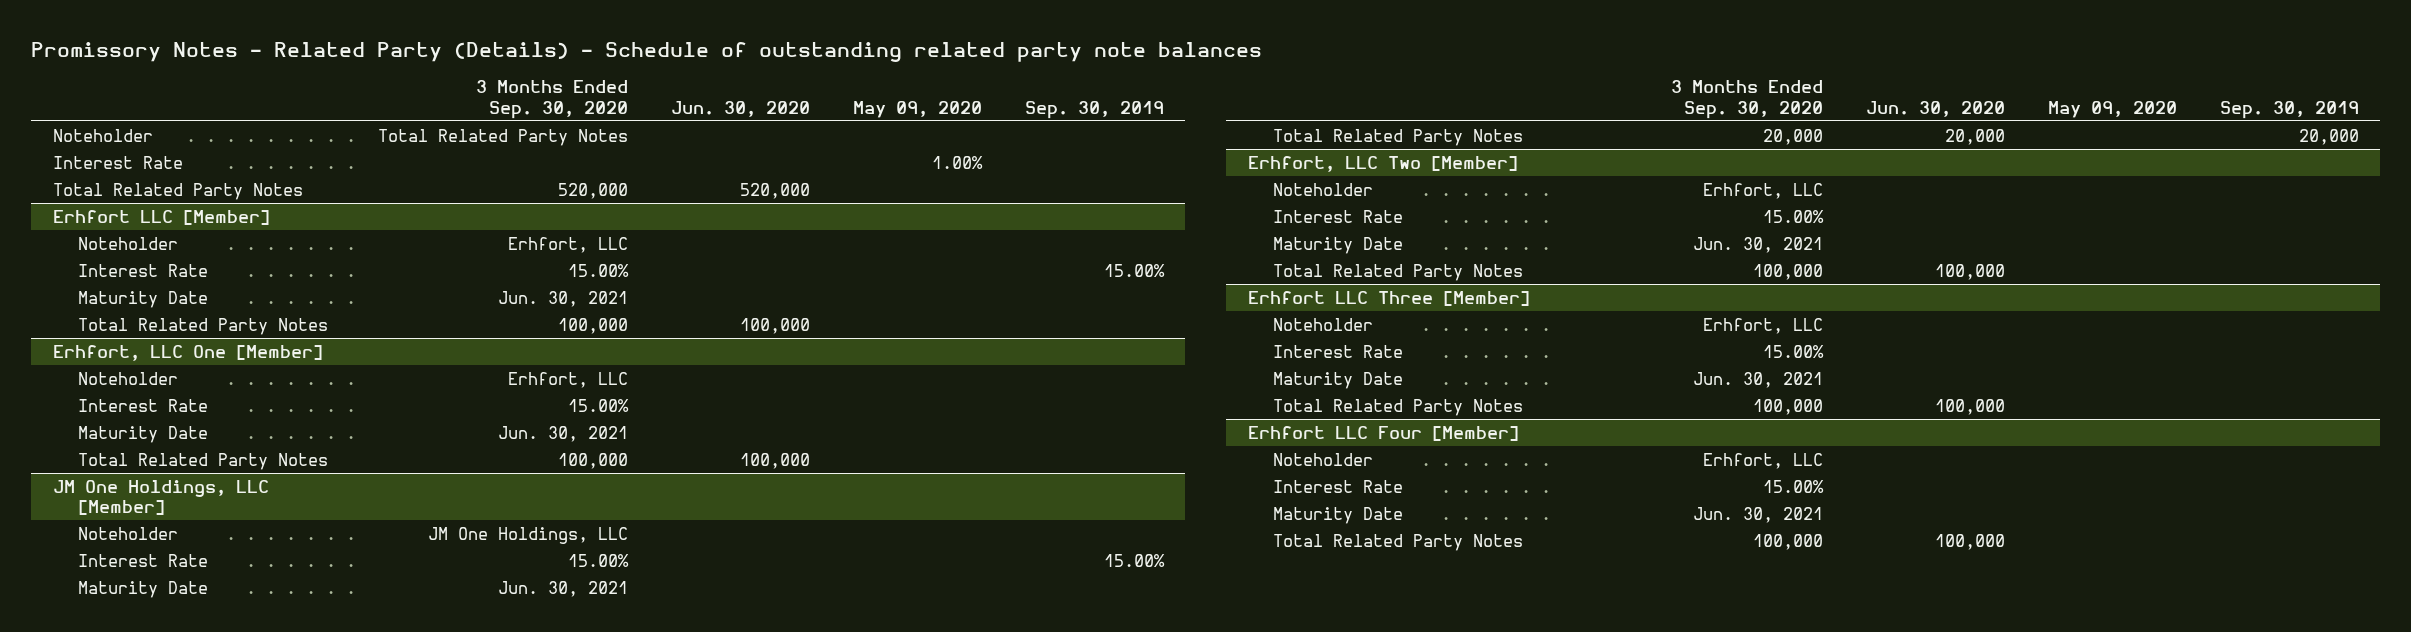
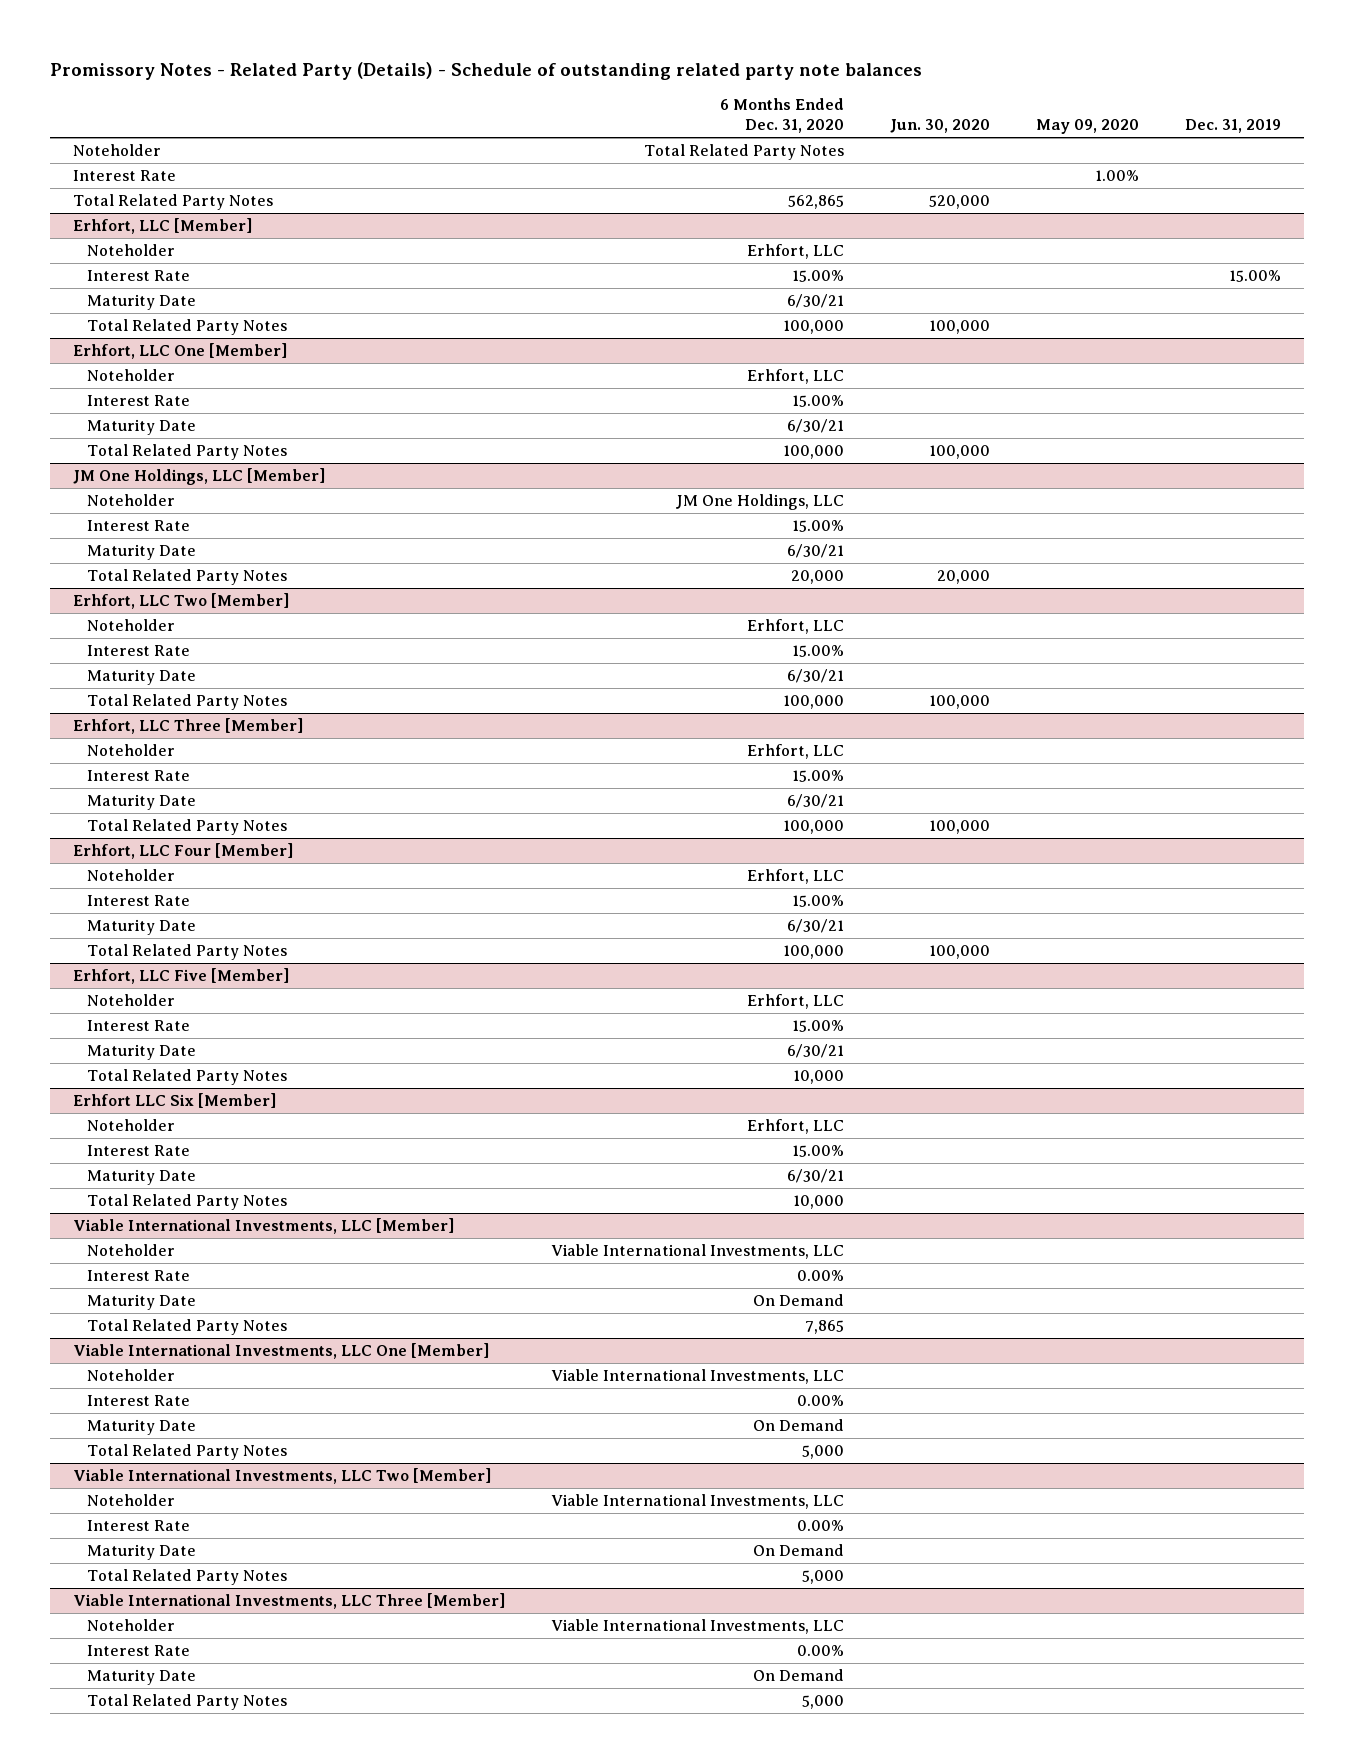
[475,79,628,119] 3 Months Ended Sep. 30, 2020 -> none
[1024,100,1164,119] Sep. 30, 2019 -> none
none -> [720,97,845,134] 6 Months Ended Dec. 31, 2020
none -> [1184,119,1281,134] Dec. 31, 2019
[52,209,270,225] Erhfort LLC [Member] -> [73,218,253,235] Erhfort, LLC [Member]
[1247,290,1530,306] Erhfort LLC Three [Member] -> [73,718,304,735] Erhfort, LLC Three [Member]
[1247,425,1519,441] Erhfort LLC Four [Member] -> [73,843,294,860] Erhfort, LLC Four [Member]
none -> [73,968,290,985] Erhfort, LLC Five [Member]
none -> [86,994,175,1007] Noteholder
none -> [86,1020,190,1032] Interest Rate
none -> [86,1044,196,1061] Maturity Date
none -> [86,1069,287,1086] Total Related Party Notes
none -> [73,1093,277,1109] Erhfort LLC Six [Member]
none -> [86,1119,175,1132] Noteholder
none -> [86,1145,190,1157] Interest Rate
none -> [86,1169,196,1186] Maturity Date
none -> [86,1194,287,1211] Total Related Party Notes
none -> [73,1218,455,1235] Viable International Investments, LLC [Member]
none -> [86,1244,175,1257] Noteholder
none -> [86,1270,190,1282] Interest Rate
none -> [86,1294,196,1311] Maturity Date
none -> [86,1319,287,1336] Total Related Party Notes
none -> [73,1343,490,1360] Viable International Investments, LLC One [Member]
none -> [86,1369,175,1382] Noteholder
none -> [86,1395,190,1407] Interest Rate
none -> [86,1419,196,1436] Maturity Date
none -> [86,1444,287,1461] Total Related Party Notes
none -> [73,1468,492,1485] Viable International Investments, LLC Two [Member]
none -> [86,1494,175,1507] Noteholder
none -> [86,1520,190,1532] Interest Rate
none -> [86,1544,196,1561] Maturity Date
none -> [86,1569,287,1586] Total Related Party Notes
none -> [73,1593,506,1610] Viable International Investments, LLC Three [Member]
none -> [86,1619,175,1632] Noteholder
none -> [86,1645,190,1657] Interest Rate
none -> [86,1669,196,1686] Maturity Date
none -> [86,1694,287,1711] Total Related Party Notes

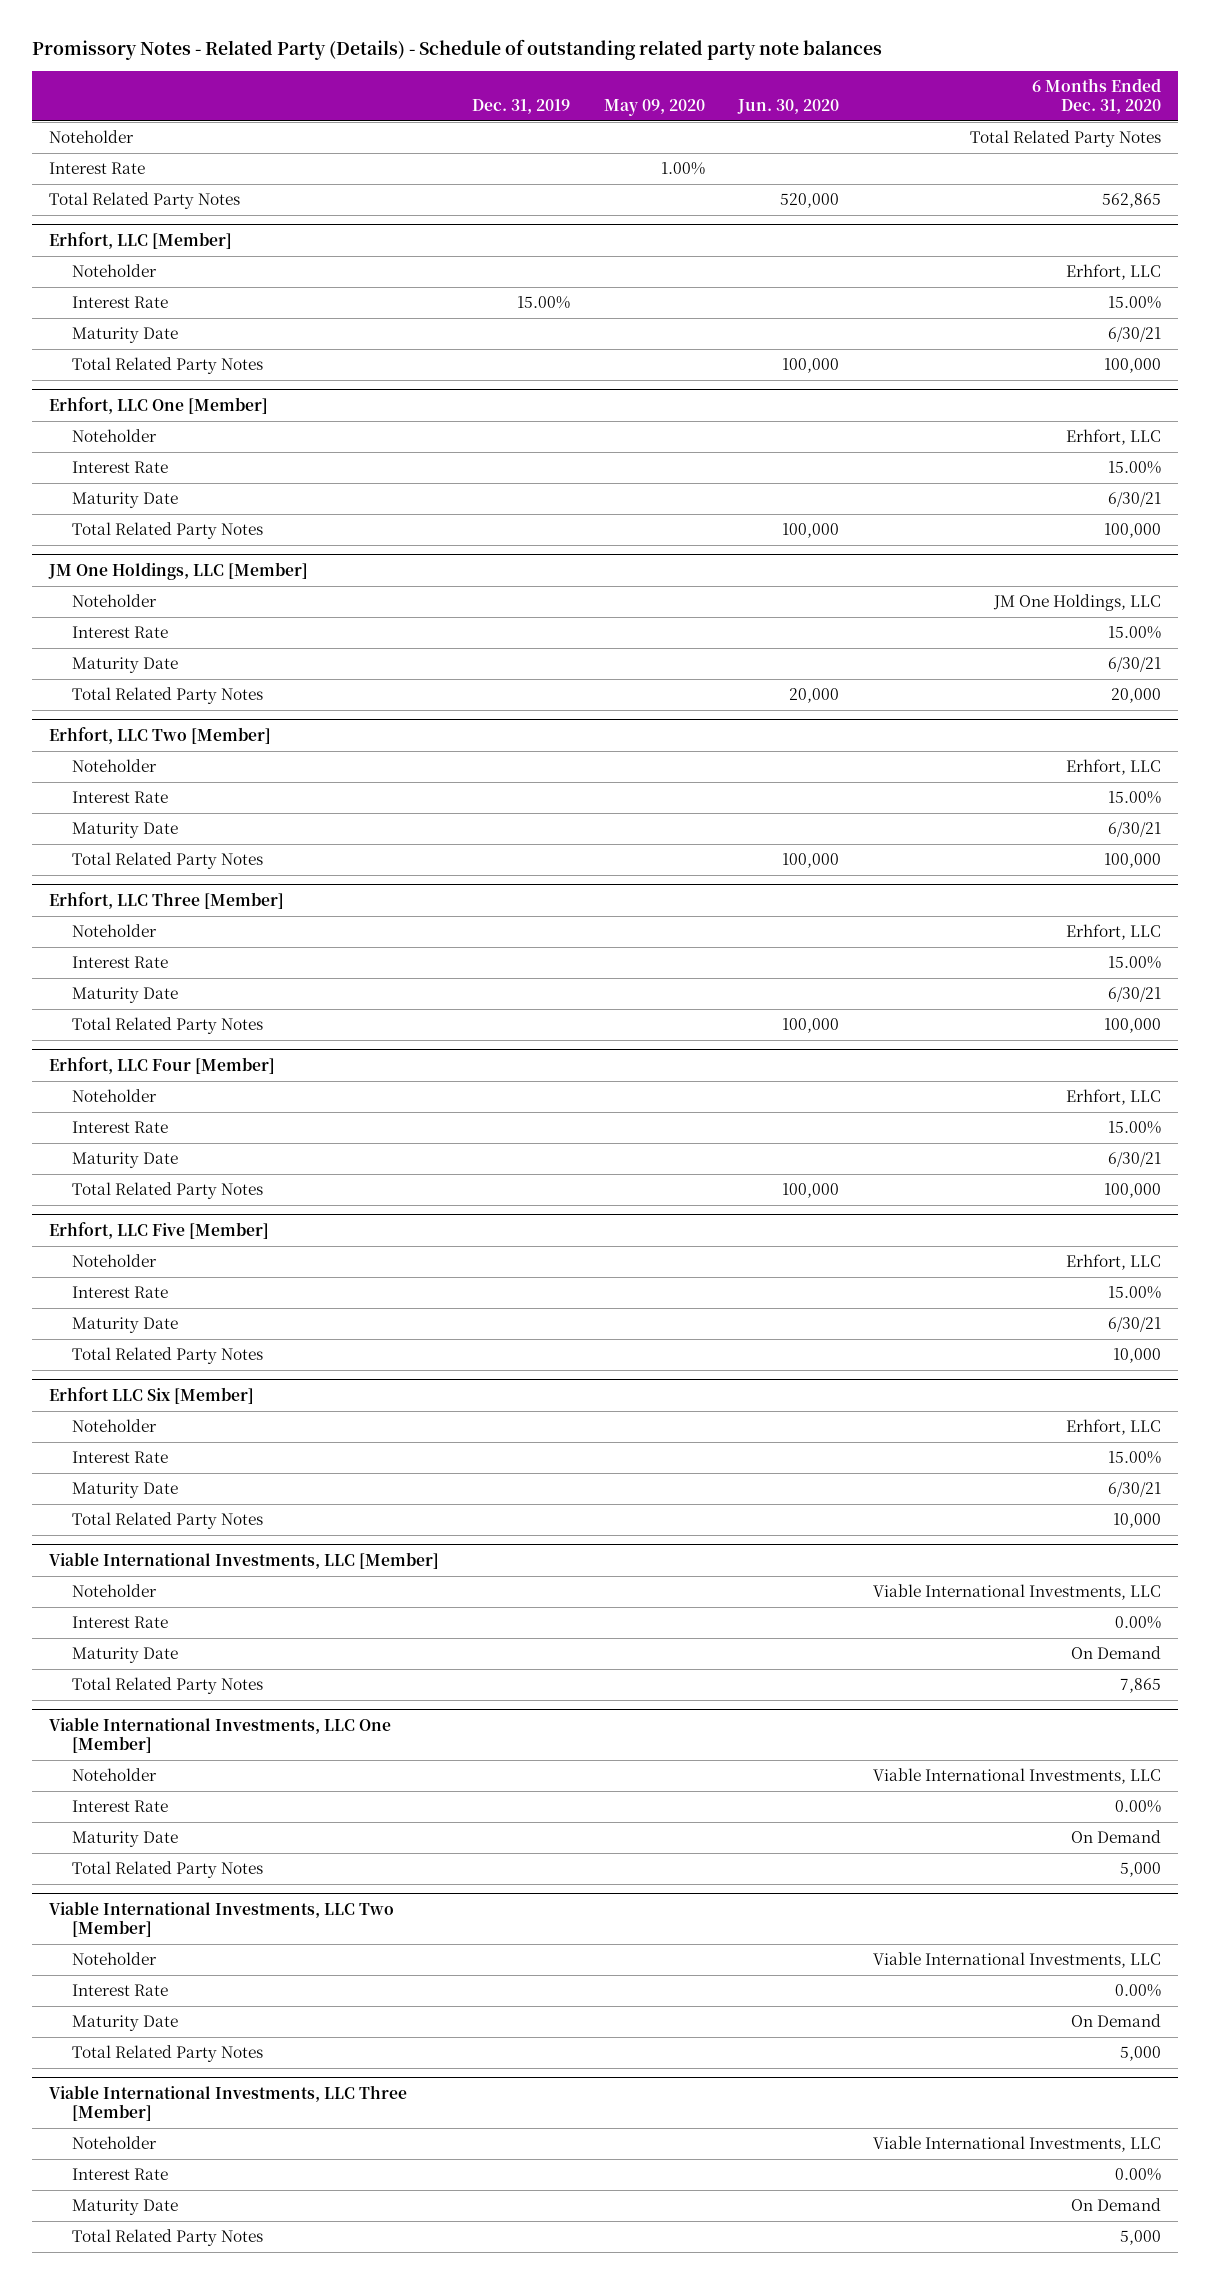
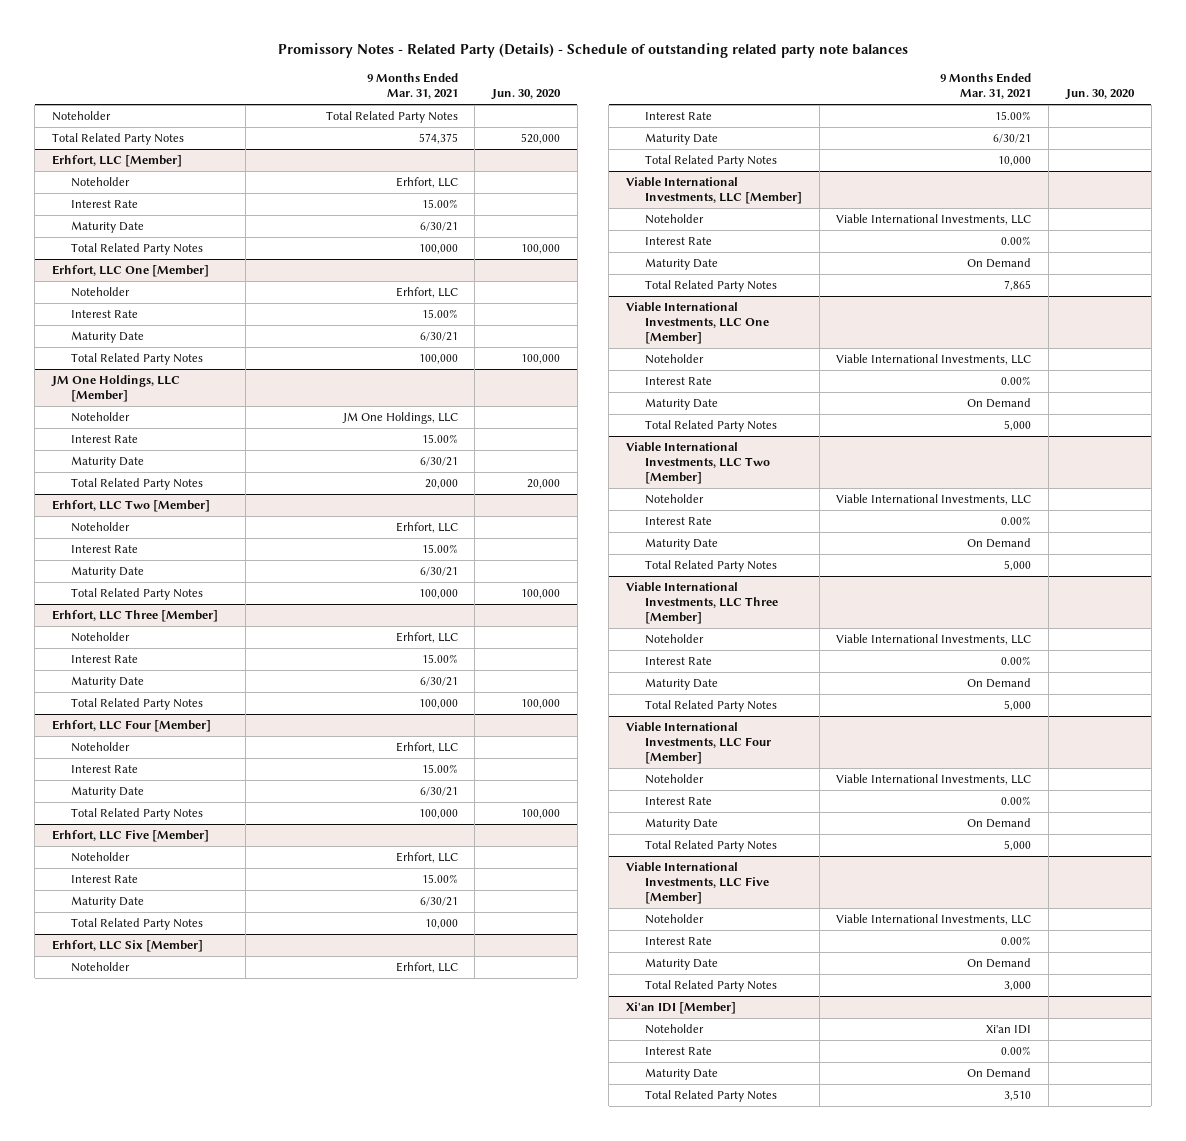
[472,98,571,114] Dec. 31, 2019 -> none
[603,98,705,116] May 09, 2020 -> none
[1031,77,1161,114] 6 Months Ended Dec. 31, 2020 -> none
none -> [366,73,458,99] 9 Months Ended Mar. 31, 2021
[48,162,145,175] Interest Rate -> none
[48,1386,254,1404] Erhfort LLC Six [Member] -> [52,940,204,953] Erhfort, LLC Six [Member]
none -> [625,722,771,764] Viable International Investments, LLC Four [Member]
none -> [644,774,704,785] Noteholder
none -> [644,797,712,806] Interest Rate
none -> [644,818,718,831] Maturity Date
none -> [644,840,777,853] Total Related Party Notes
none -> [625,862,769,904] Viable International Investments, LLC Five [Member]
none -> [644,914,704,925] Noteholder
none -> [644,937,712,946] Interest Rate
none -> [644,958,718,971] Maturity Date
none -> [644,980,777,993] Total Related Party Notes
none -> [625,1002,736,1015] Xi'an IDI [Member]
none -> [644,1024,704,1035] Noteholder
none -> [644,1047,712,1056] Interest Rate
none -> [644,1068,718,1081] Maturity Date
none -> [644,1090,777,1103] Total Related Party Notes

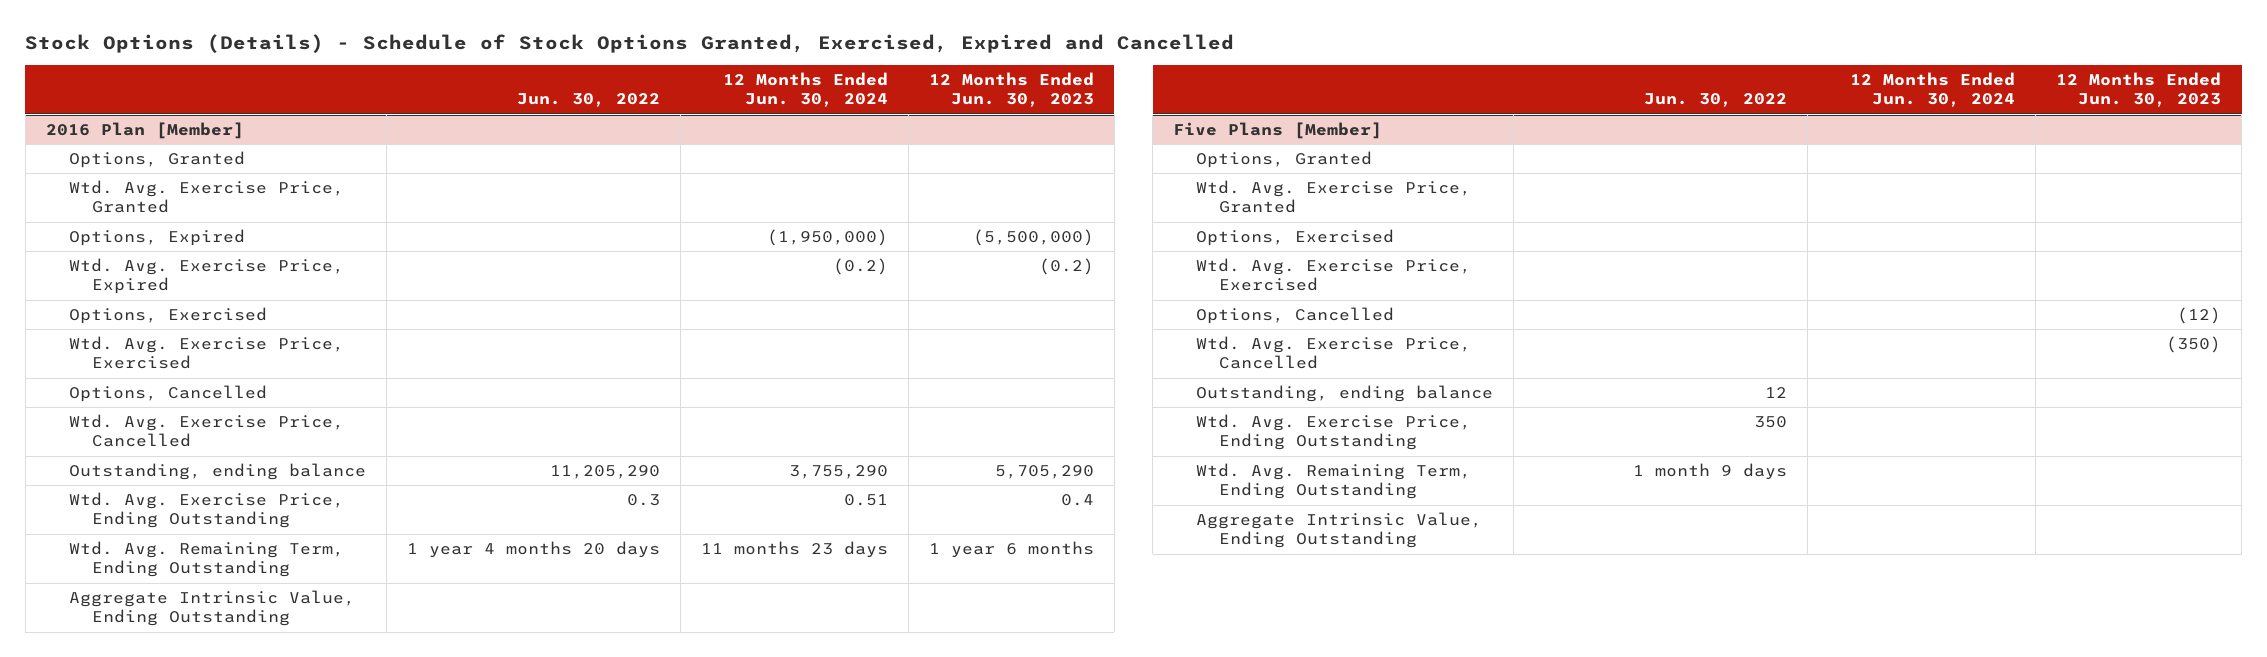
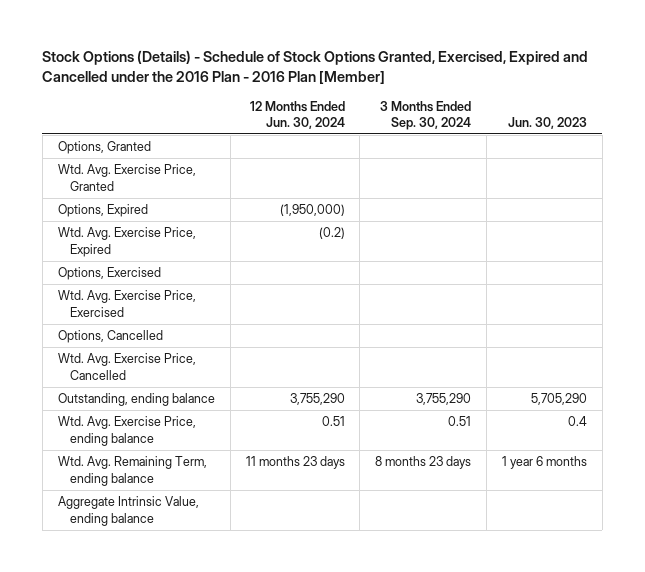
[25,34,1235,54] Stock Options (Details) - Schedule of Stock Options Granted, Exercised, Expired and Cancelled -> [42,50,589,84] Stock Options (Details) - Schedule of Stock Options Granted, Exercised, Expired and Cancelled under the 2016 Plan - 2016 Plan [Member]
[516,93,660,108] Jun. 30, 2022 -> none
[928,72,1094,108] 12 Months Ended Jun. 30, 2023 -> none
none -> [380,100,472,130] 3 Months Ended Sep. 30, 2024
none -> [508,116,588,129] Jun. 30, 2023
[45,122,244,140] 2016 Plan [Member] -> none
[1173,122,1383,140] Five Plans [Member] -> none
[1196,151,1373,169] Options, Granted -> none
[1196,180,1472,214] Wtd. Avg. Exercise Price, Granted -> none
[1196,229,1395,247] Options, Exercised -> none
[1196,258,1472,292] Wtd. Avg. Exercise Price, Exercised -> none
[1196,307,1395,325] Options, Cancelled -> none
[1196,336,1472,370] Wtd. Avg. Exercise Price, Cancelled -> none
[1196,385,1494,403] Outstanding, ending balance -> none
[1196,414,1472,451] Wtd. Avg. Exercise Price, Ending Outstanding -> none
[1196,463,1472,500] Wtd. Avg. Remaining Term, Ending Outstanding -> none
[1196,512,1483,549] Aggregate Intrinsic Value, Ending Outstanding -> none
[68,492,344,529] Wtd. Avg. Exercise Price, Ending Outstanding -> [57,416,196,446] Wtd. Avg. Exercise Price, ending balance
[68,541,344,578] Wtd. Avg. Remaining Term, Ending Outstanding -> [57,456,207,486] Wtd. Avg. Remaining Term, ending balance
[68,590,355,627] Aggregate Intrinsic Value, Ending Outstanding -> [57,496,199,526] Aggregate Intrinsic Value, ending balance

